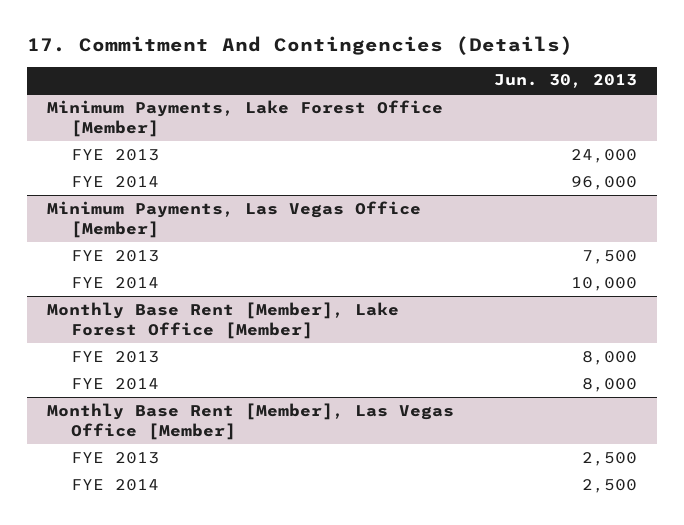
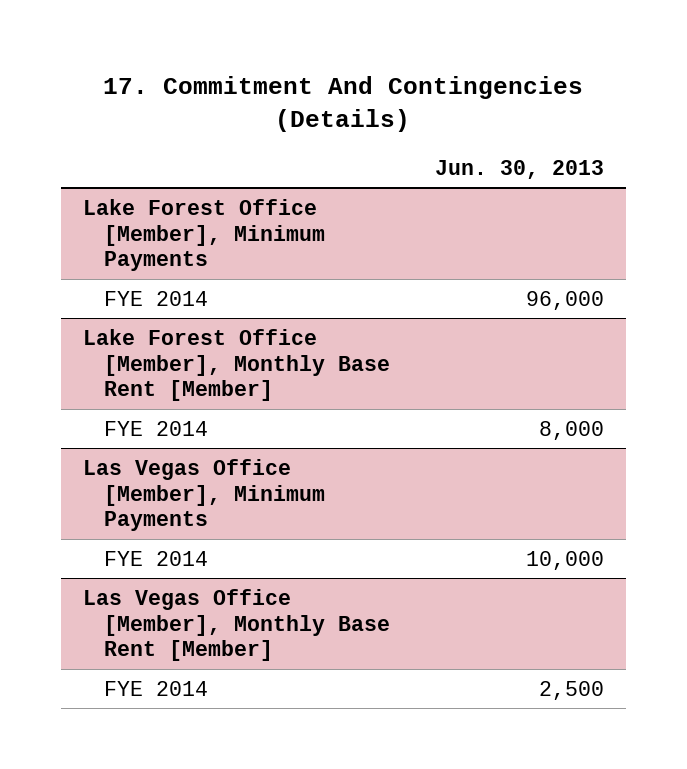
[70,148,159,161] FYE 2013 -> none
[47,99,444,137] Minimum Payments, Lake Forest Office [Member] -> [83,198,326,272] Lake Forest Office [Member], Minimum Payments
[47,200,422,238] Minimum Payments, Las Vegas Office [Member] -> none
[70,249,159,262] FYE 2013 -> none
[70,276,159,289] FYE 2014 -> none
[70,350,159,363] FYE 2013 -> none
[47,301,400,339] Monthly Base Rent [Member], Lake Forest Office [Member] -> [83,328,391,402] Lake Forest Office [Member], Monthly Base Rent [Member]
[70,451,159,464] FYE 2013 -> none
none -> [83,458,326,532] Las Vegas Office [Member], Minimum Payments
none -> [104,550,209,566] FYE 2014
[47,402,455,440] Monthly Base Rent [Member], Las Vegas Office [Member] -> [83,588,391,662] Las Vegas Office [Member], Monthly Base Rent [Member]

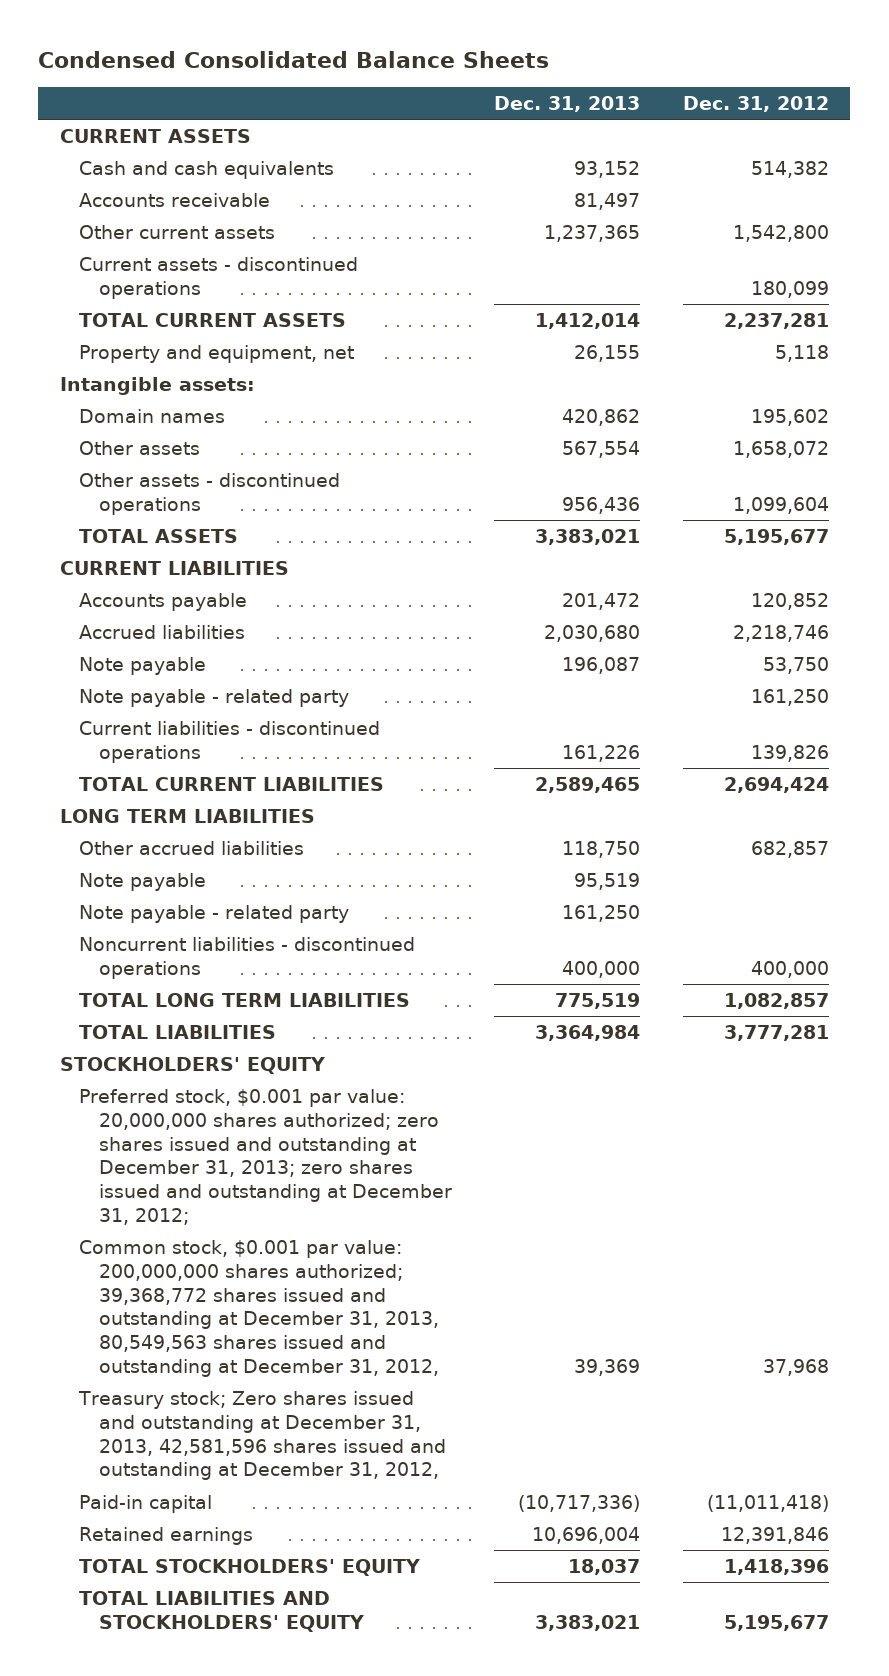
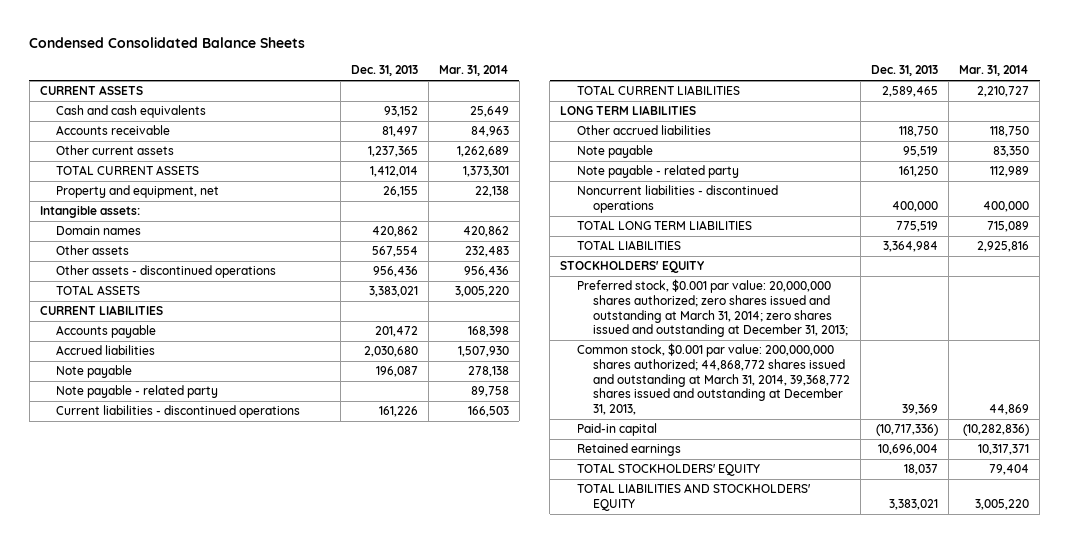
[683,95,830,112] Dec. 31, 2012 -> none
none -> [438,65,509,77] Mar. 31, 2014
[79,257,359,299] Current assets - discontinued operations -> none
[78,1391,446,1481] Treasury stock; Zero shares issued and outstanding at December 31, 2013, 42,581,596 shares issued and outstanding at December 31, 2012, -> none
[79,1089,452,1226] Preferred stock, $0.001 par value: 20,000,000 shares authorized; zero shares issued and outstanding at December 31, 2013; zero shares issued and outstanding at December 31, 2012; -> [576,279,848,338] Preferred stock, $0.001 par value: 20,000,000 shares authorized; zero shares issued and outstanding at March 31, 2014; zero shares issued and outstanding at December 31, 2013;
[79,1240,439,1378] Common stock, $0.001 par value: 200,000,000 shares authorized; 39,368,772 shares issued and outstanding at December 31, 2013, 80,549,563 shares issued and outstanding at December 31, 2012, -> [576,343,850,415] Common stock, $0.001 par value: 200,000,000 shares authorized; 44,868,772 shares issued and outstanding at March 31, 2014, 39,368,772 shares issued and outstanding at December 31, 2013,

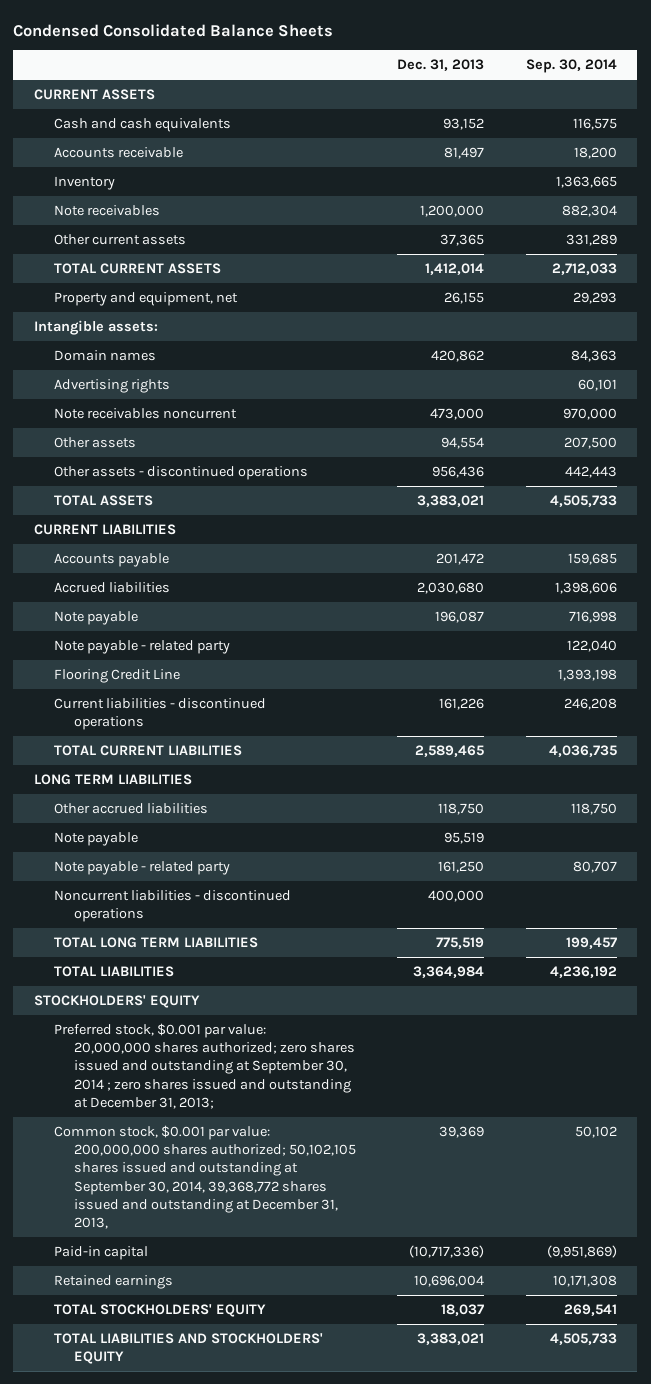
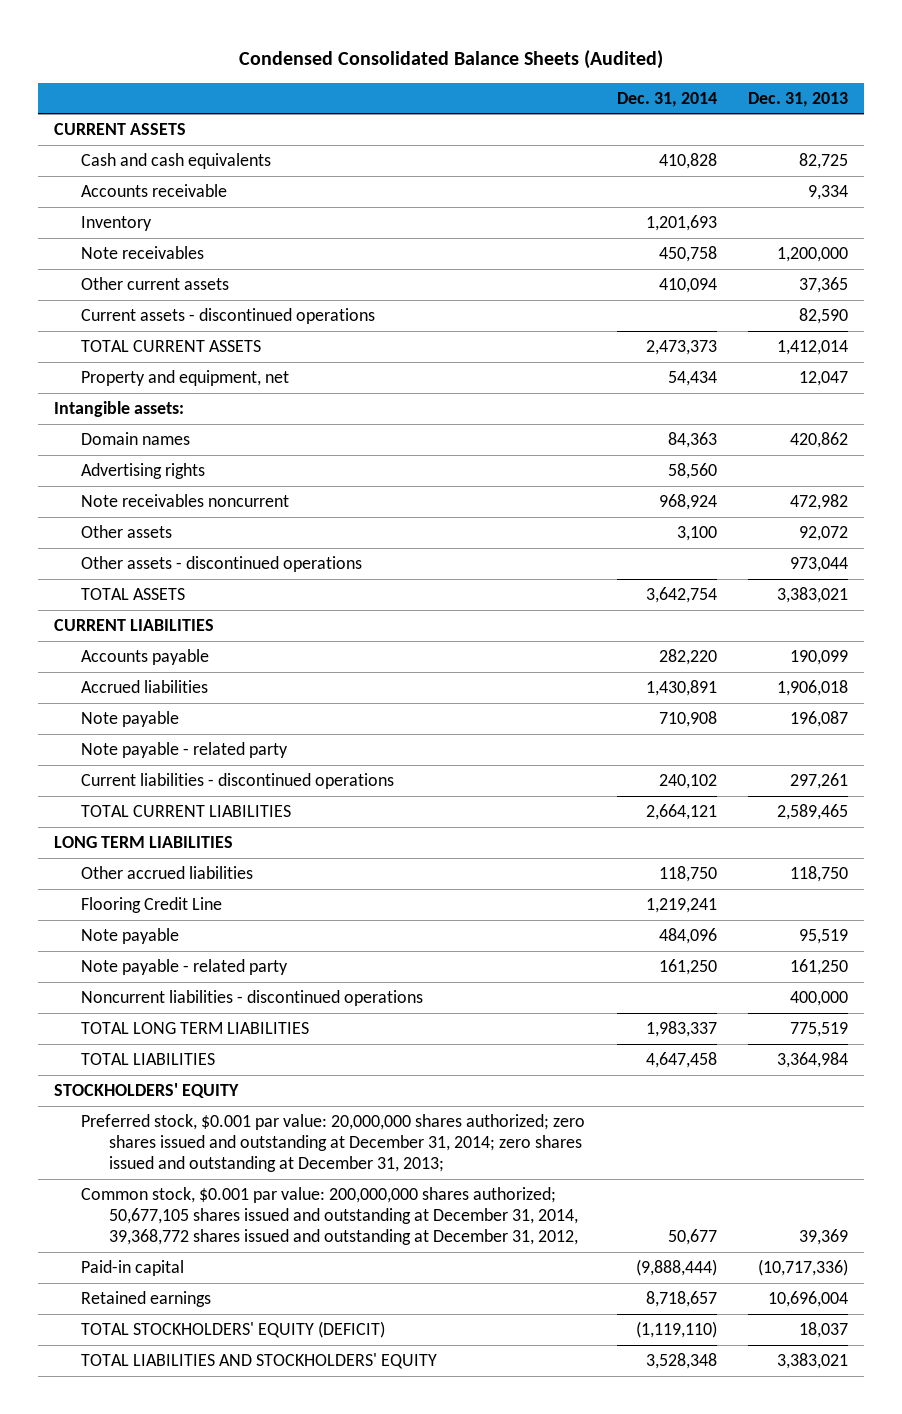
[13,23,334,37] Condensed Consolidated Balance Sheets -> [238,50,663,70] Condensed Consolidated Balance Sheets (Audited)
[525,59,617,74] Sep. 30, 2014 -> none
none -> [616,91,717,107] Dec. 31, 2014
[443,118,485,131] 93,152 -> [799,153,849,170] 82,725
[444,147,485,160] 81,497 -> [808,185,849,201] 9,334
none -> [81,308,376,325] Current assets - discontinued operations
[444,292,485,305] 26,155 -> [799,371,849,387] 12,047
[430,408,485,421] 473,000 -> [790,494,849,511] 472,982
[441,437,485,450] 94,554 -> [799,526,849,542] 92,072
[432,466,485,479] 956,436 -> [790,557,849,573] 973,044
[436,553,485,566] 201,472 -> [790,650,849,666] 190,099
[417,582,485,595] 2,030,680 -> [777,680,849,697] 1,906,018
[439,698,485,711] 161,226 -> [790,773,849,790] 297,261
[53,669,180,684] Flooring Credit Line -> [81,897,223,914] Flooring Credit Line
[53,1023,355,1109] Preferred stock, $0.001 par value: 20,000,000 shares authorized; zero shares issued and outstanding at September 30, 2014 ; zero shares issued and outstanding at December 31, 2013; -> [81,1114,586,1173] Preferred stock, $0.001 par value: 20,000,000 shares authorized; zero shares issued and outstanding at December 31, 2014; zero shares issued and outstanding at December 31, 2013;
[53,1125,356,1229] Common stock, $0.001 par value: 200,000,000 shares authorized; 50,102,105 shares issued and outstanding at September 30, 2014, 39,368,772 shares issued and outstanding at December 31, 2013, -> [81,1187,578,1246] Common stock, $0.001 par value: 200,000,000 shares authorized; 50,677,105 shares issued and outstanding at December 31, 2014, 39,368,772 shares issued and outstanding at December 31, 2012,
[53,1304,266,1318] TOTAL STOCKHOLDERS' EQUITY -> [81,1321,386,1339] TOTAL STOCKHOLDERS' EQUITY (DEFICIT)

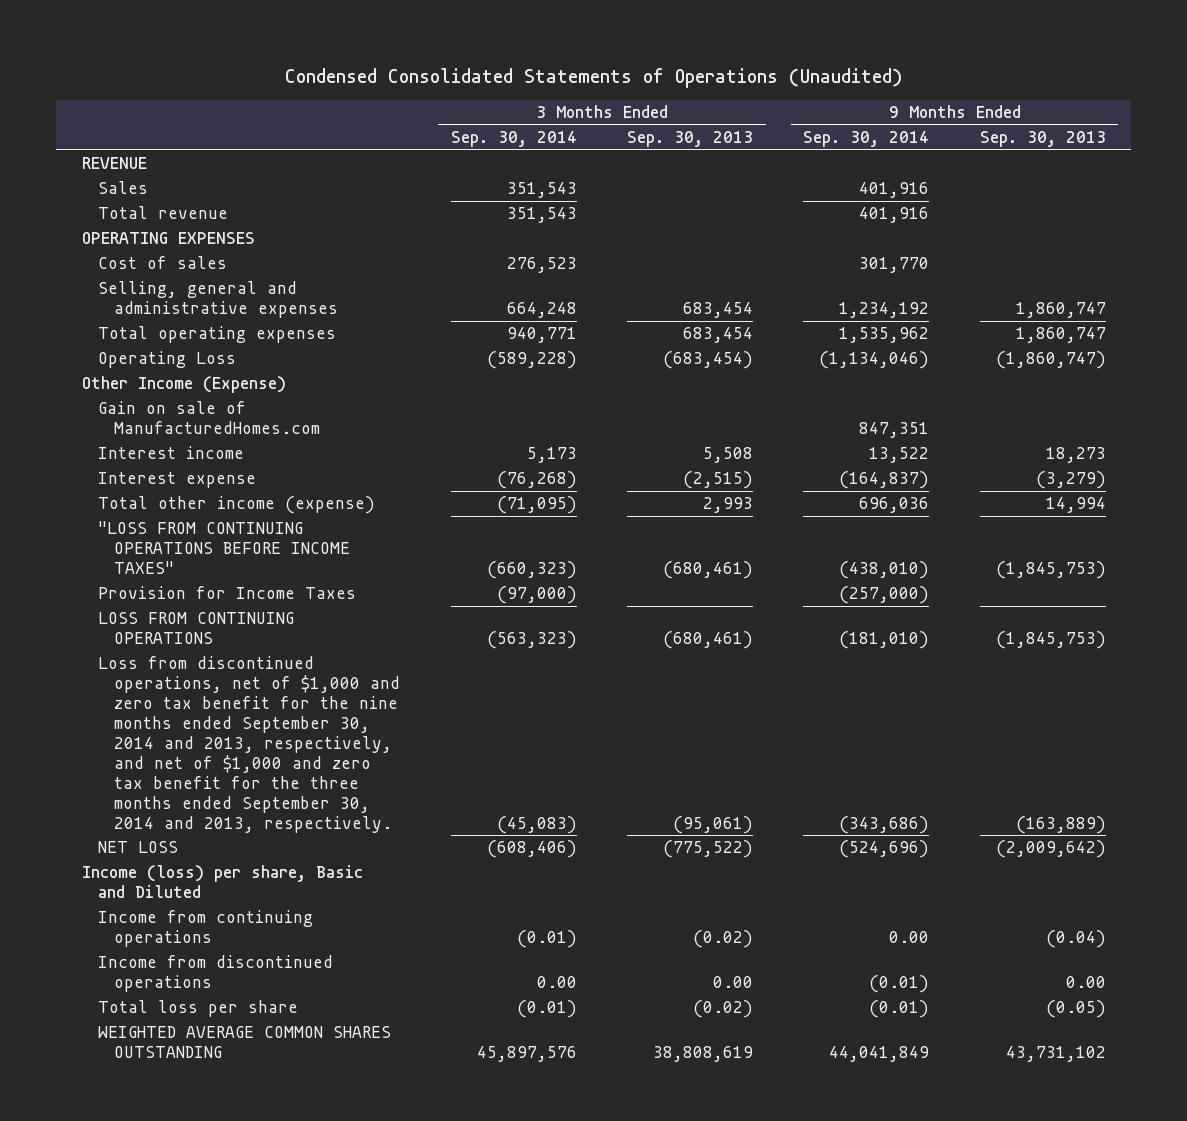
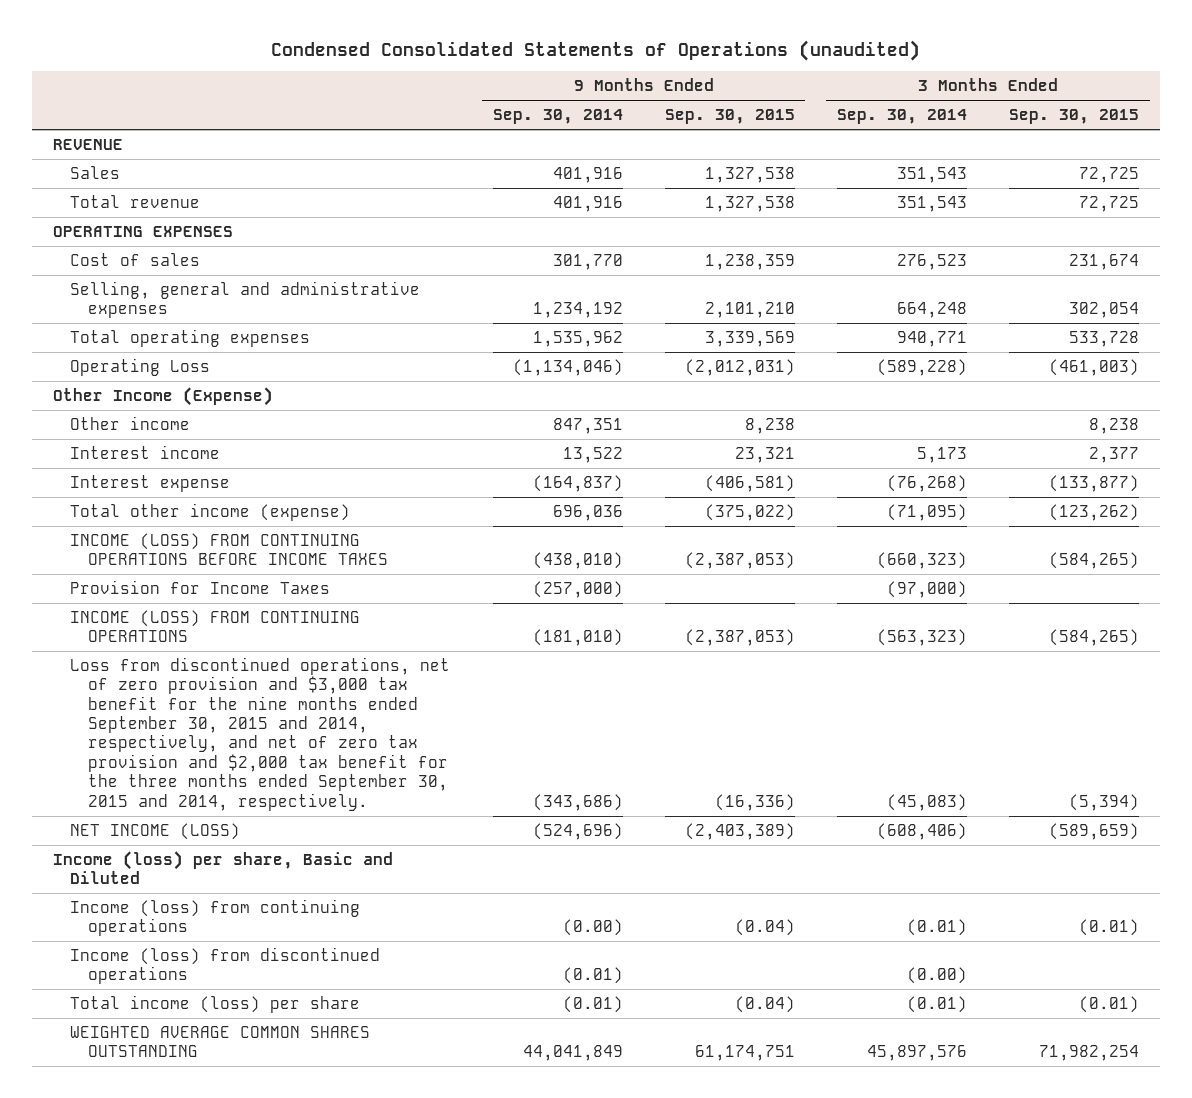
[284,67,903,88] Condensed Consolidated Statements of Operations (Unaudited) -> [271,39,921,61] Condensed Consolidated Statements of Operations (unaudited)
[627,131,754,148] Sep. 30, 2013 -> none
[979,131,1106,148] Sep. 30, 2013 -> none
none -> [664,109,795,125] Sep. 30, 2015
none -> [1009,109,1140,125] Sep. 30, 2015
[97,401,321,435] Gain on sale of ManufacturedHomes.com -> [70,415,191,430] Other income
[97,521,351,575] "LOSS FROM CONTINUING OPERATIONS BEFORE INCOME TAXES" -> [70,532,388,566] INCOME (LOSS) FROM CONTINUING OPERATIONS BEFORE INCOME TAXES
[97,612,294,645] LOSS FROM CONTINUING OPERATIONS -> [70,609,361,643] INCOME (LOSS) FROM CONTINUING OPERATIONS
[97,656,401,833] Loss from discontinued operations, net of $1,000 and zero tax benefit for the nine months ended September 30, 2014 and 2013, respectively, and net of $1,000 and zero tax benefit for the three months ended September 30, 2014 and 2013, respectively. -> [70,656,451,811] Loss from discontinued operations, net of zero provision and $3,000 tax benefit for the nine months ended September 30, 2015 and 2014, respectively, and net of zero tax provision and $2,000 tax benefit for the three months ended September 30, 2015 and 2014, respectively.
[97,841,178,854] NET LOSS -> [70,822,241,840] NET INCOME (LOSS)
[97,910,313,948] Income from continuing operations -> [70,898,361,937] Income (loss) from continuing operations
[889,931,930,944] 0.00 -> [562,919,623,937] (0.00)
[97,955,333,993] Income from discontinued operations -> [70,946,381,985] Income (loss) from discontinued operations
[536,976,577,989] 0.00 -> [906,967,967,985] (0.00)
[97,1000,298,1018] Total loss per share -> [70,994,361,1013] Total income (loss) per share

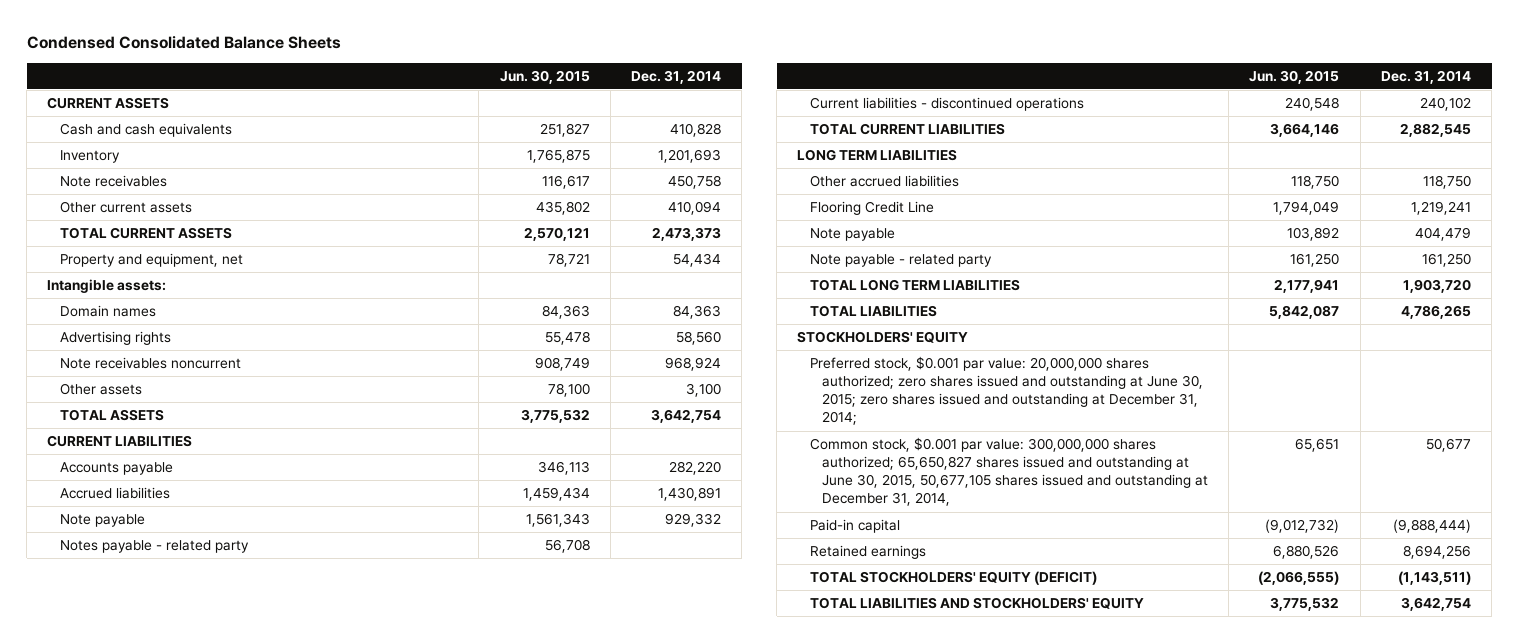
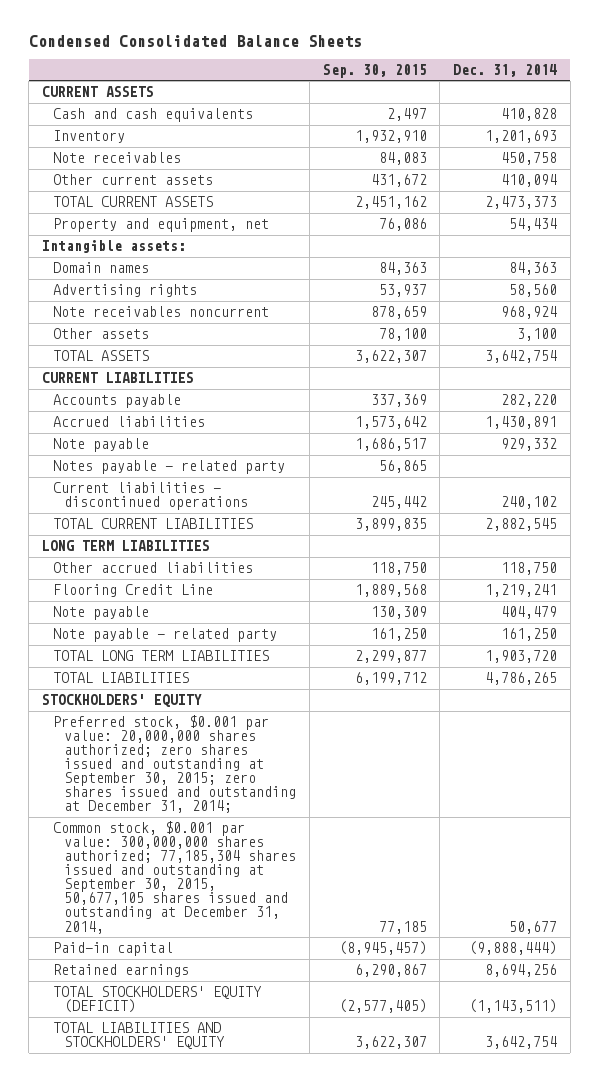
[499,69,590,84] Jun. 30, 2015 -> none
none -> [322,63,427,78] Sep. 30, 2015
[809,356,1204,426] Preferred stock, $0.001 par value: 20,000,000 shares authorized; zero shares issued and outstanding at June 30, 2015; zero shares issued and outstanding at December 31, 2014; -> [53,715,297,814] Preferred stock, $0.001 par value: 20,000,000 shares authorized; zero shares issued and outstanding at September 30, 2015; zero shares issued and outstanding at December 31, 2014;
[809,437,1209,507] Common stock, $0.001 par value: 300,000,000 shares authorized; 65,650,827 shares issued and outstanding at June 30, 2015, 50,677,105 shares issued and outstanding at December 31, 2014, -> [53,821,297,934] Common stock, $0.001 par value: 300,000,000 shares authorized; 77,185,304 shares issued and outstanding at September 30, 2015, 50,677,105 shares issued and outstanding at December 31, 2014,

